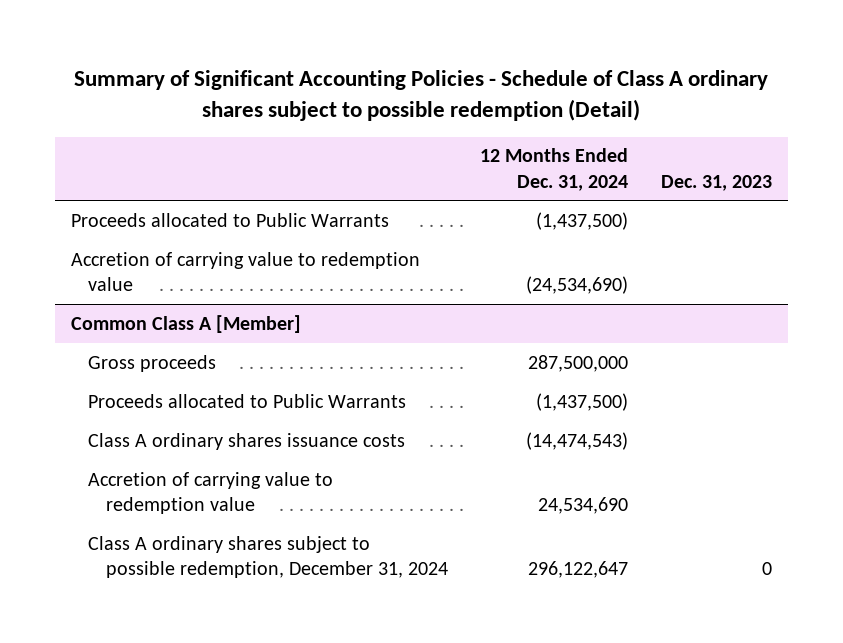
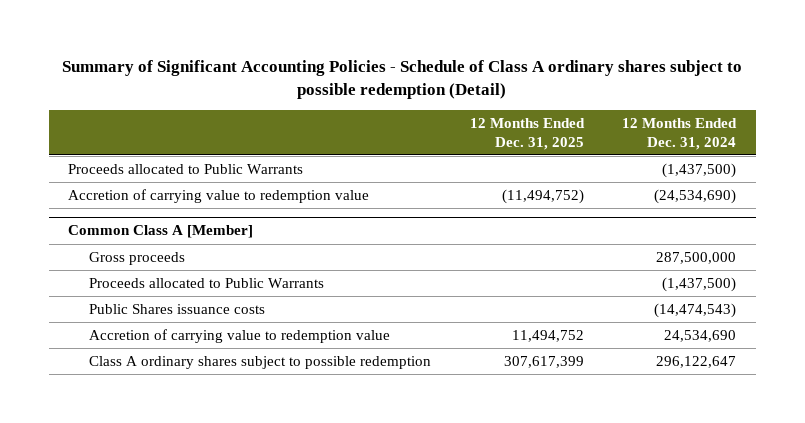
[660,174,772,191] Dec. 31, 2023 -> none
none -> [469,117,585,150] 12 Months Ended Dec. 31, 2025
[88,432,406,450] Class A ordinary shares issuance costs -> [89,303,266,314] Public Shares issuance costs
[88,535,448,579] Class A ordinary shares subject to possible redemption, December 31, 2024 -> [89,355,432,369] Class A ordinary shares subject to possible redemption

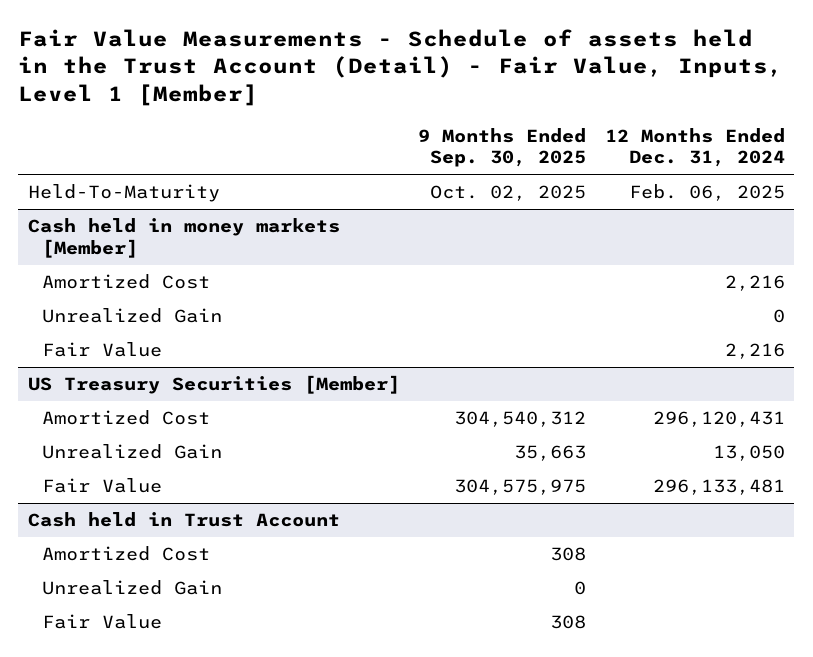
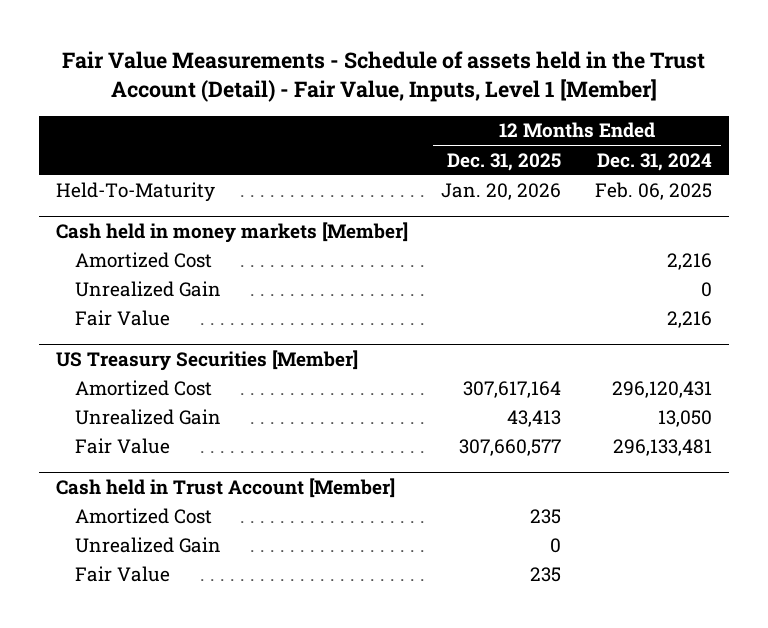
[418,127,587,168] 9 Months Ended Sep. 30, 2025 -> none
none -> [447,152,562,171] Dec. 31, 2025
[27,512,340,528] Cash held in Trust Account -> [55,478,395,499] Cash held in Trust Account [Member]

